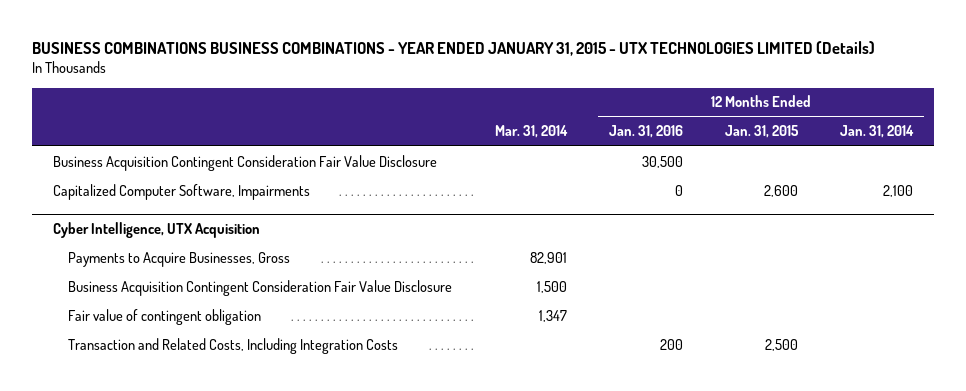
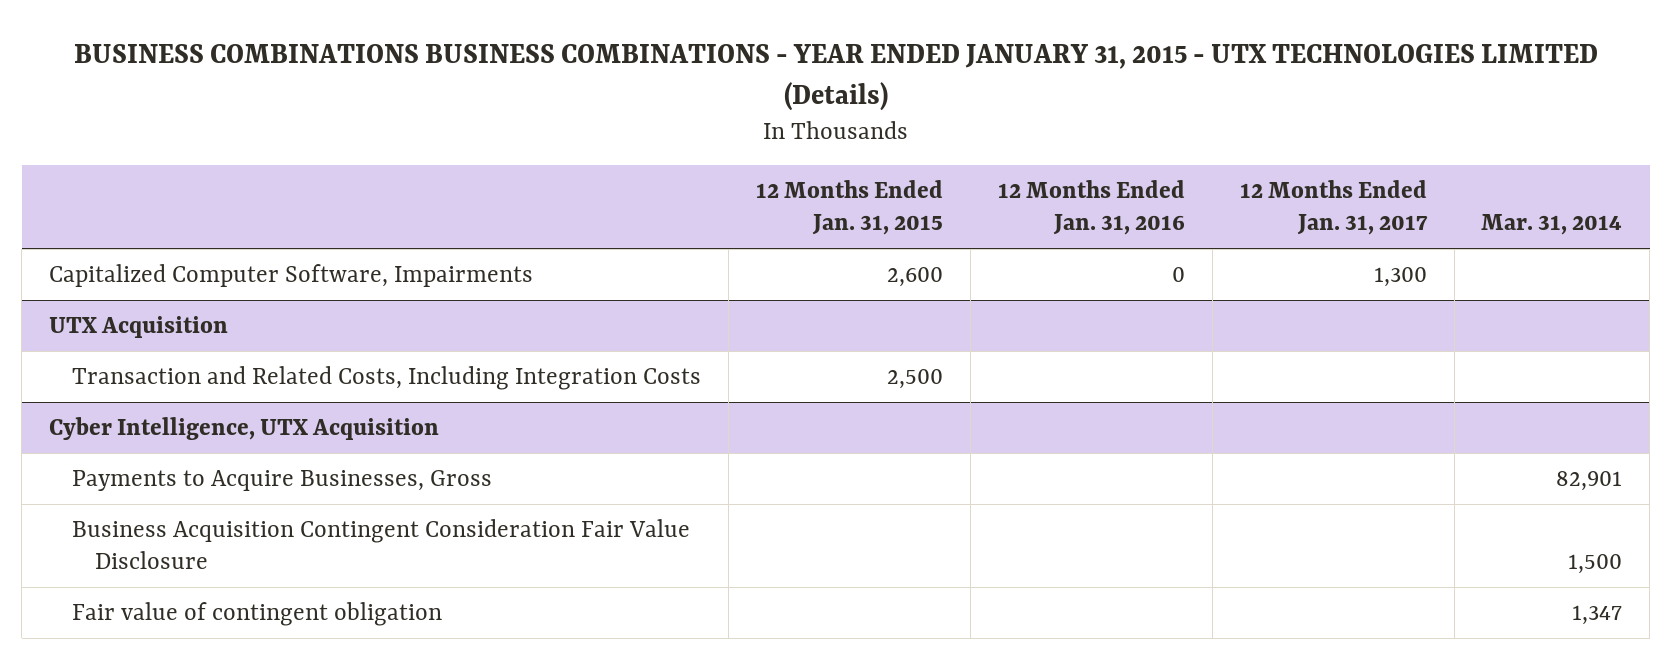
[840,125,915,139] Jan. 31, 2014 -> none
none -> [1239,180,1428,236] 12 Months Ended Jan. 31, 2017
[52,154,437,171] Business Acquisition Contingent Consideration Fair Value Disclosure -> none
none -> [49,315,229,338] UTX Acquisition
none -> [72,365,702,390] Transaction and Related Costs, Including Integration Costs
[68,337,399,354] Transaction and Related Costs, Including Integration Costs -> none

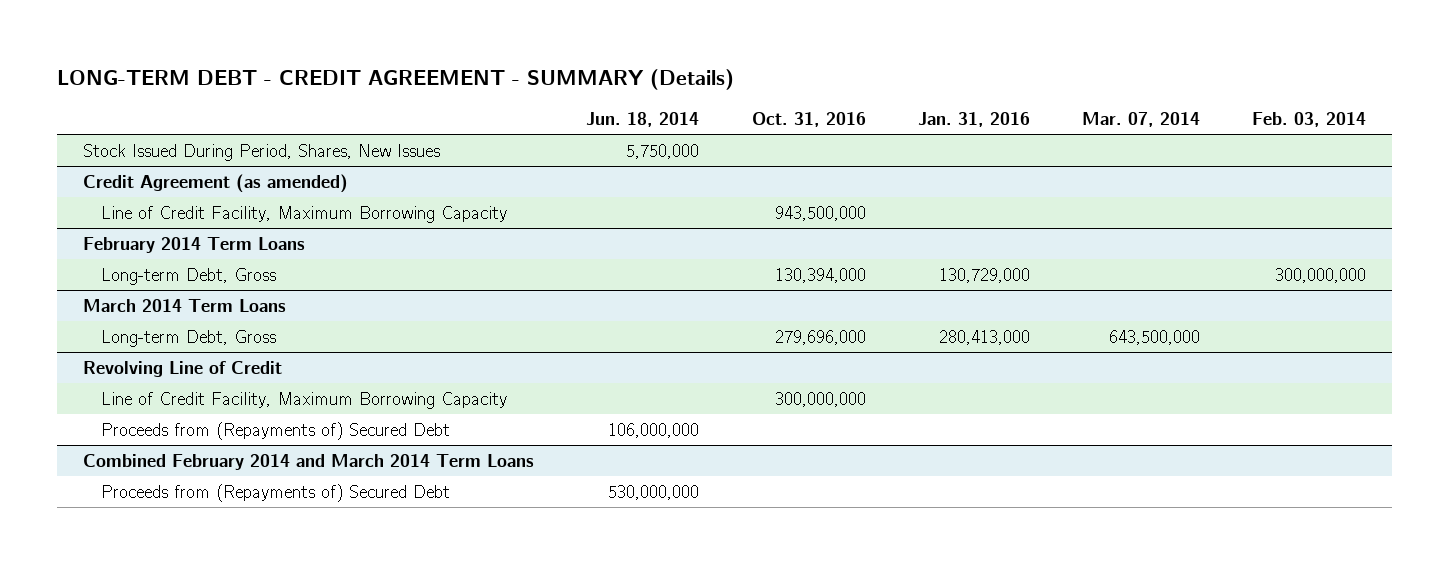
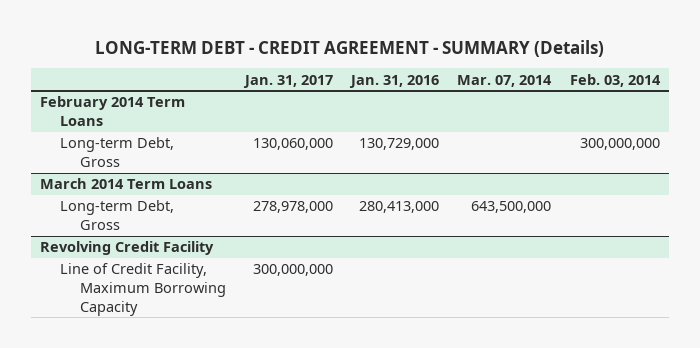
[586,111,700,127] Jun. 18, 2014 -> none
[751,111,866,127] Oct. 31, 2016 -> none
none -> [242,74,333,88] Jan. 31, 2017
[82,143,440,161] Stock Issued During Period, Shares, New Issues -> none
[82,173,348,193] Credit Agreement (as amended) -> none
[100,205,507,223] Line of Credit Facility, Maximum Borrowing Capacity -> none
[82,360,282,377] Revolving Line of Credit -> [40,241,215,256] Revolving Credit Facility
[100,421,450,440] Proceeds from (Repayments of) Secured Debt -> none
[82,453,534,470] Combined February 2014 and March 2014 Term Loans -> none
[100,483,450,502] Proceeds from (Repayments of) Secured Debt -> none

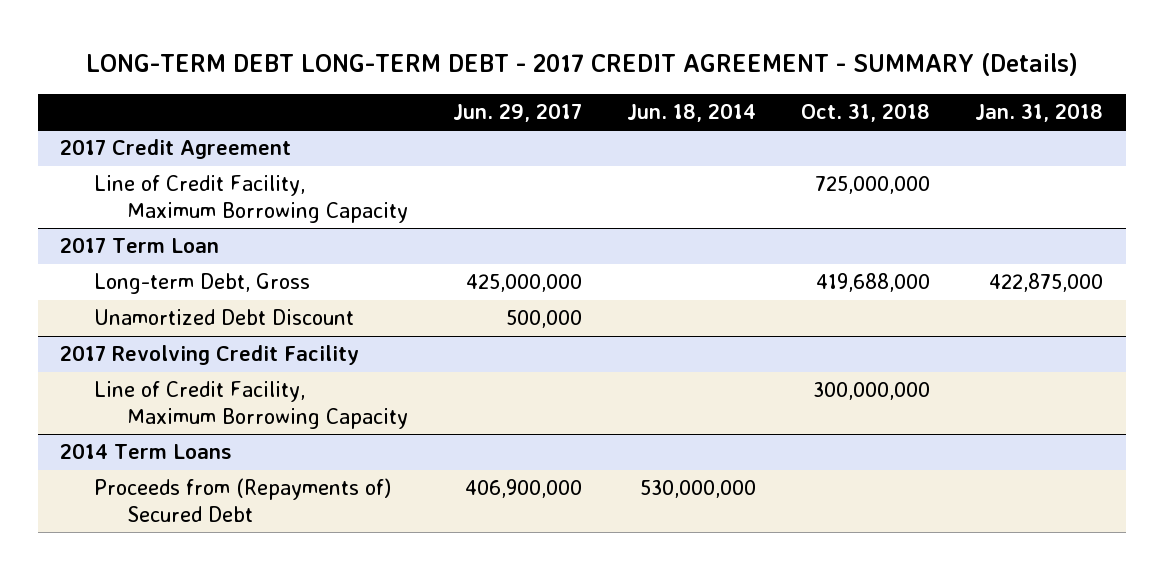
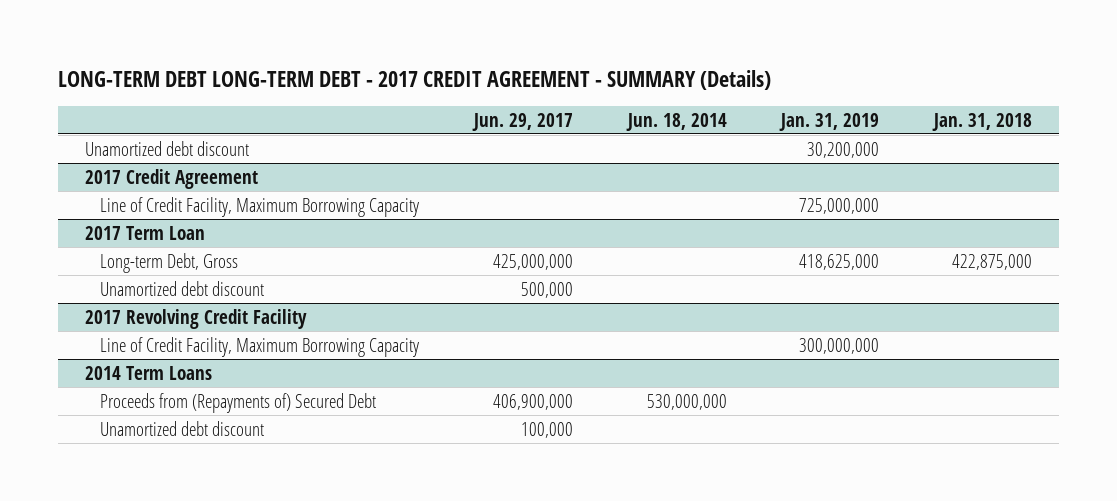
[801,102,931,122] Oct. 31, 2018 -> none
none -> [779,112,880,131] Jan. 31, 2019
none -> [85,140,250,156] Unamortized debt discount
[93,309,354,326] Unamortized Debt Discount -> [100,280,265,296] Unamortized debt discount
none -> [100,420,265,436] Unamortized debt discount

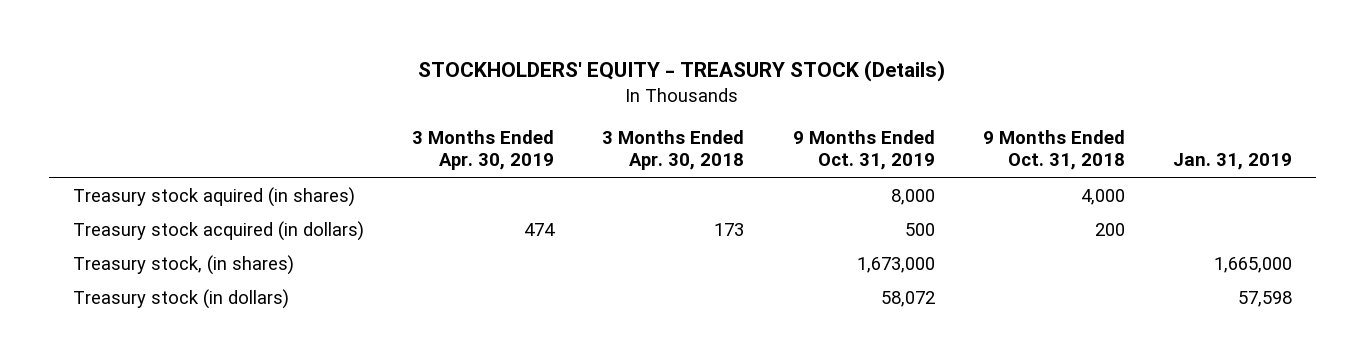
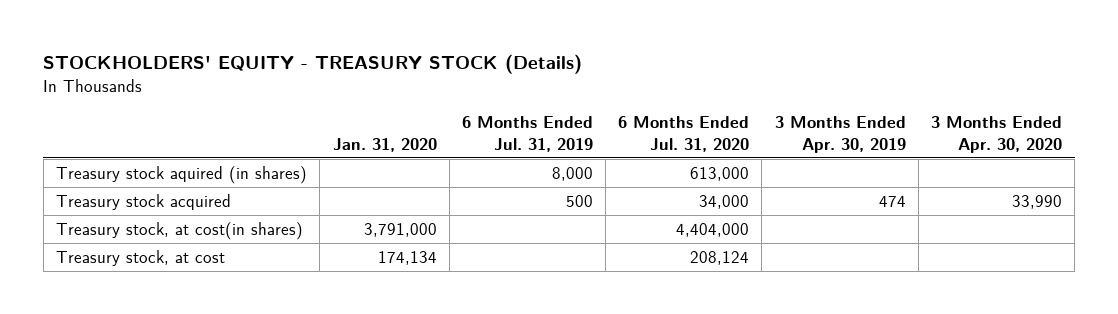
[602,129,745,171] 3 Months Ended Apr. 30, 2018 -> none
[792,129,935,171] 9 Months Ended Oct. 31, 2019 -> none
[982,129,1125,171] 9 Months Ended Oct. 31, 2018 -> none
[1173,153,1293,171] Jan. 31, 2019 -> none
none -> [332,137,437,152] Jan. 31, 2020
none -> [461,116,593,152] 6 Months Ended Jul. 31, 2019
none -> [618,116,750,152] 6 Months Ended Jul. 31, 2020
none -> [930,116,1062,153] 3 Months Ended Apr. 30, 2020
[72,220,364,241] Treasury stock acquired (in dollars) -> [56,193,232,210] Treasury stock acquired
[72,254,294,275] Treasury stock, (in shares) -> [56,221,304,240] Treasury stock, at cost(in shares)
[72,288,289,309] Treasury stock (in dollars) -> [56,249,226,266] Treasury stock, at cost

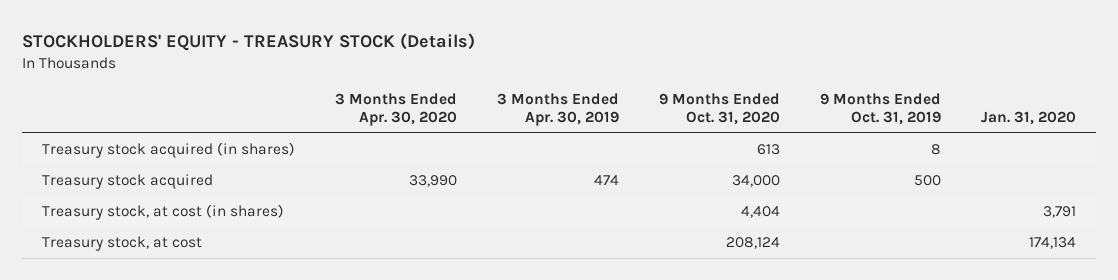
[461,116,593,152] 6 Months Ended Jul. 31, 2019 -> none
[618,116,750,152] 6 Months Ended Jul. 31, 2020 -> none
none -> [659,93,781,126] 9 Months Ended Oct. 31, 2020
none -> [819,93,941,126] 9 Months Ended Oct. 31, 2019
[56,165,308,184] Treasury stock aquired (in shares) -> [42,142,296,159] Treasury stock acquired (in shares)
[56,221,304,240] Treasury stock, at cost(in shares) -> [42,204,285,221] Treasury stock, at cost (in shares)
[363,222,437,237] 3,791,000 -> [1042,206,1076,219] 3,791

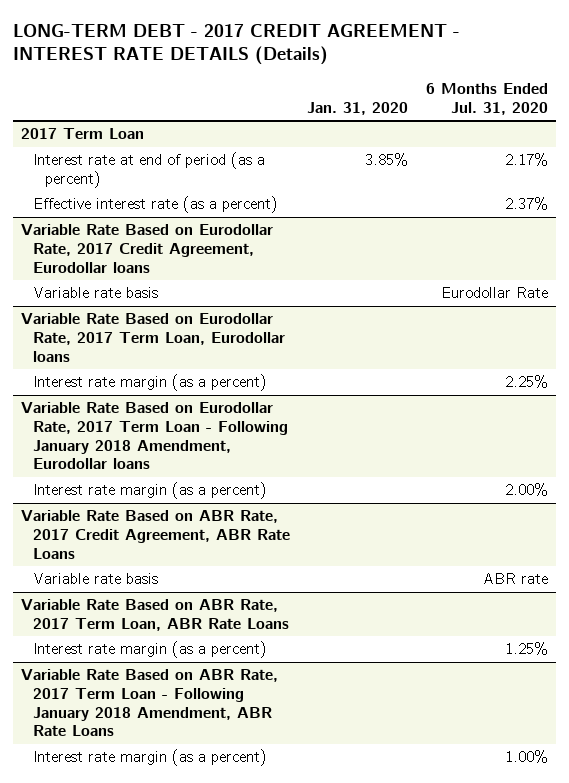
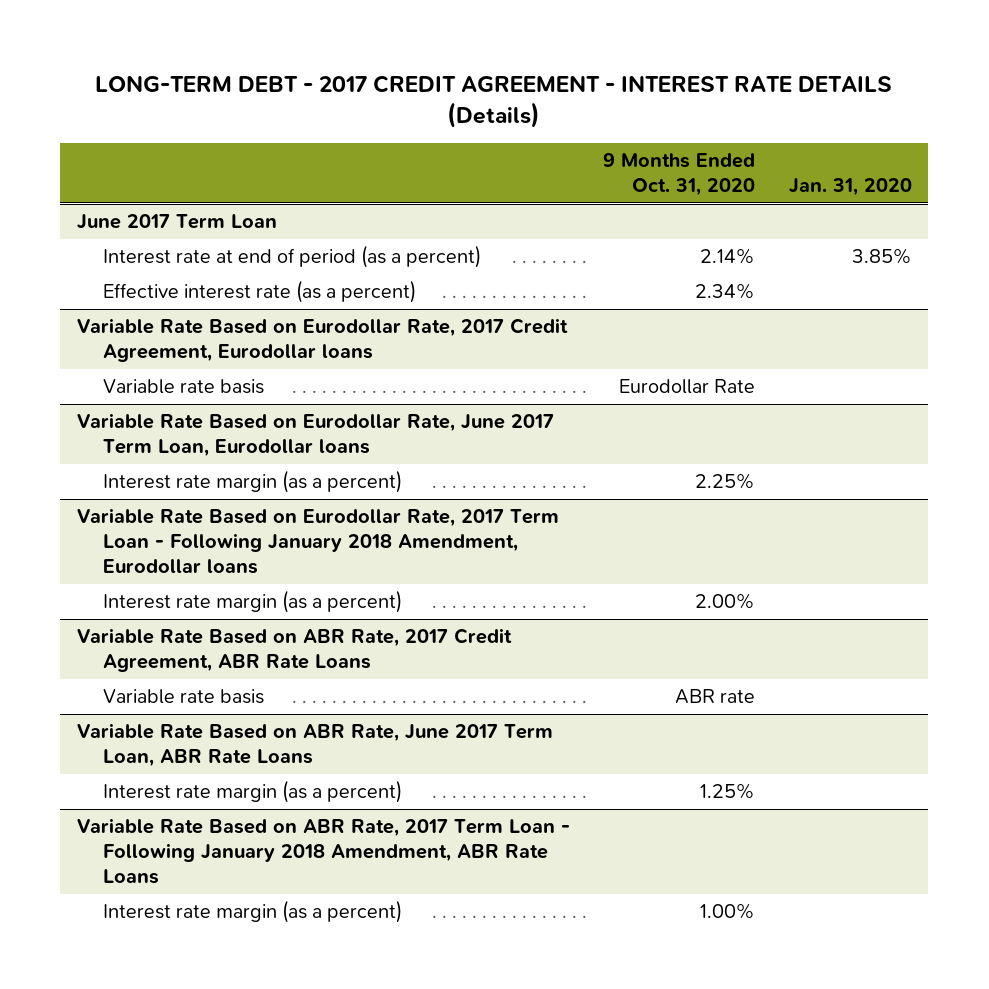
[425,82,548,115] 6 Months Ended Jul. 31, 2020 -> none
none -> [603,153,756,196] 9 Months Ended Oct. 31, 2020
[21,128,145,140] 2017 Term Loan -> [77,214,278,231] June 2017 Term Loan
[21,313,286,362] Variable Rate Based on Eurodollar Rate, 2017 Term Loan, Eurodollar loans -> [77,413,555,458] Variable Rate Based on Eurodollar Rate, June 2017 Term Loan, Eurodollar loans
[21,599,290,631] Variable Rate Based on ABR Rate, 2017 Term Loan, ABR Rate Loans -> [77,723,554,768] Variable Rate Based on ABR Rate, June 2017 Term Loan, ABR Rate Loans

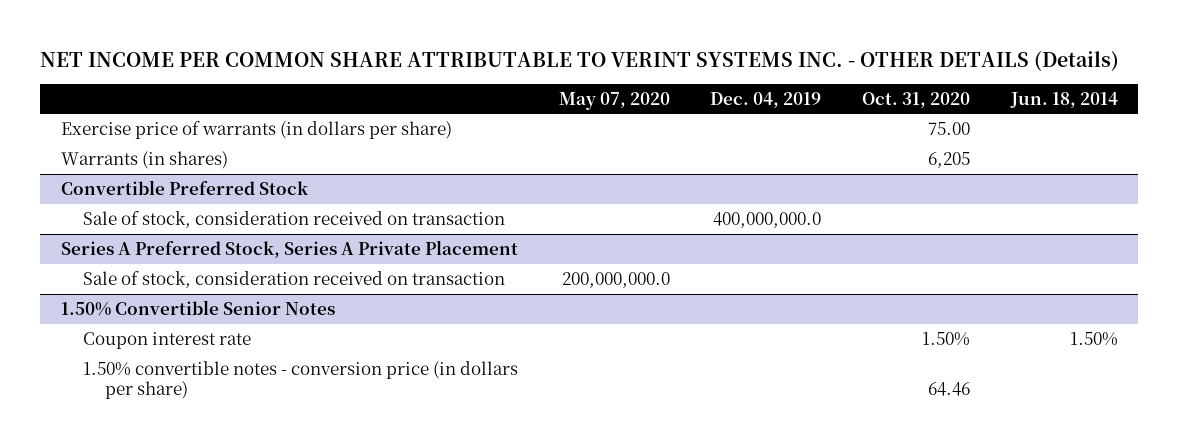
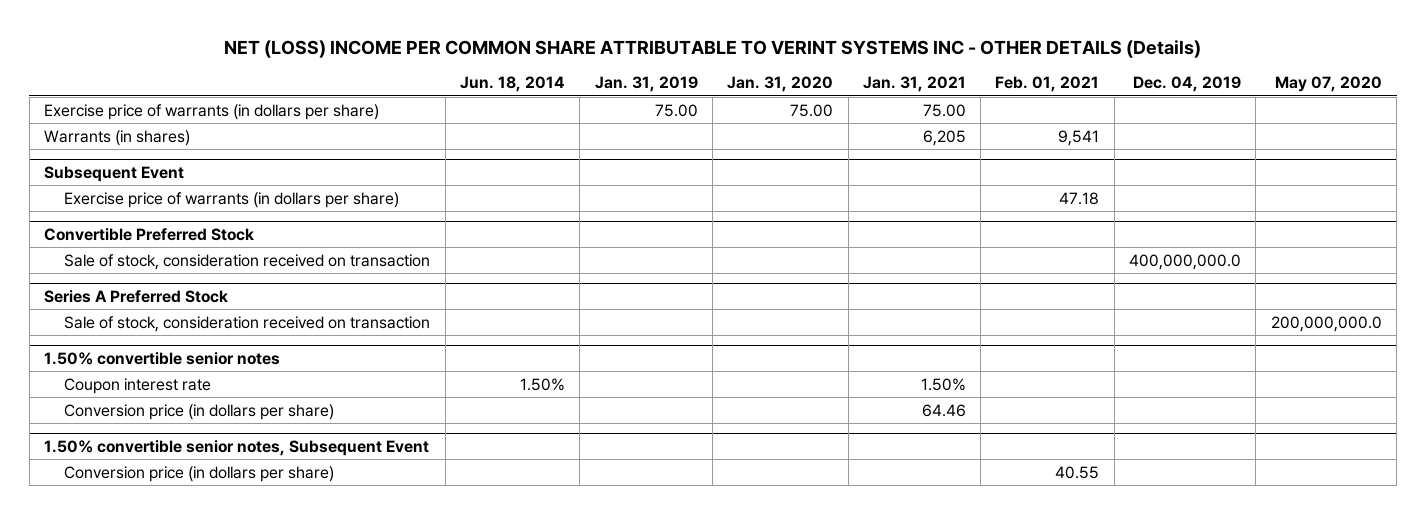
[40,50,1120,71] NET INCOME PER COMMON SHARE ATTRIBUTABLE TO VERINT SYSTEMS INC. - OTHER DETAILS (Details) -> [223,39,1201,58] NET (LOSS) INCOME PER COMMON SHARE ATTRIBUTABLE TO VERINT SYSTEMS INC - OTHER DETAILS (Details)
[862,91,971,108] Oct. 31, 2020 -> none
none -> [594,76,698,93] Jan. 31, 2019
none -> [727,76,834,93] Jan. 31, 2020
none -> [862,76,966,93] Jan. 31, 2021
none -> [995,76,1100,93] Feb. 01, 2021
none -> [43,165,184,182] Subsequent Event
none -> [64,191,400,208] Exercise price of warrants (in dollars per share)
[60,239,518,258] Series A Preferred Stock, Series A Private Placement -> [43,289,228,303] Series A Preferred Stock
[60,299,335,316] 1.50% Convertible Senior Notes -> [43,351,280,365] 1.50% convertible senior notes
[82,360,518,400] 1.50% convertible notes - conversion price (in dollars per share) -> [64,403,335,420] Conversion price (in dollars per share)
none -> [43,439,429,456] 1.50% convertible senior notes, Subsequent Event
none -> [64,465,335,482] Conversion price (in dollars per share)

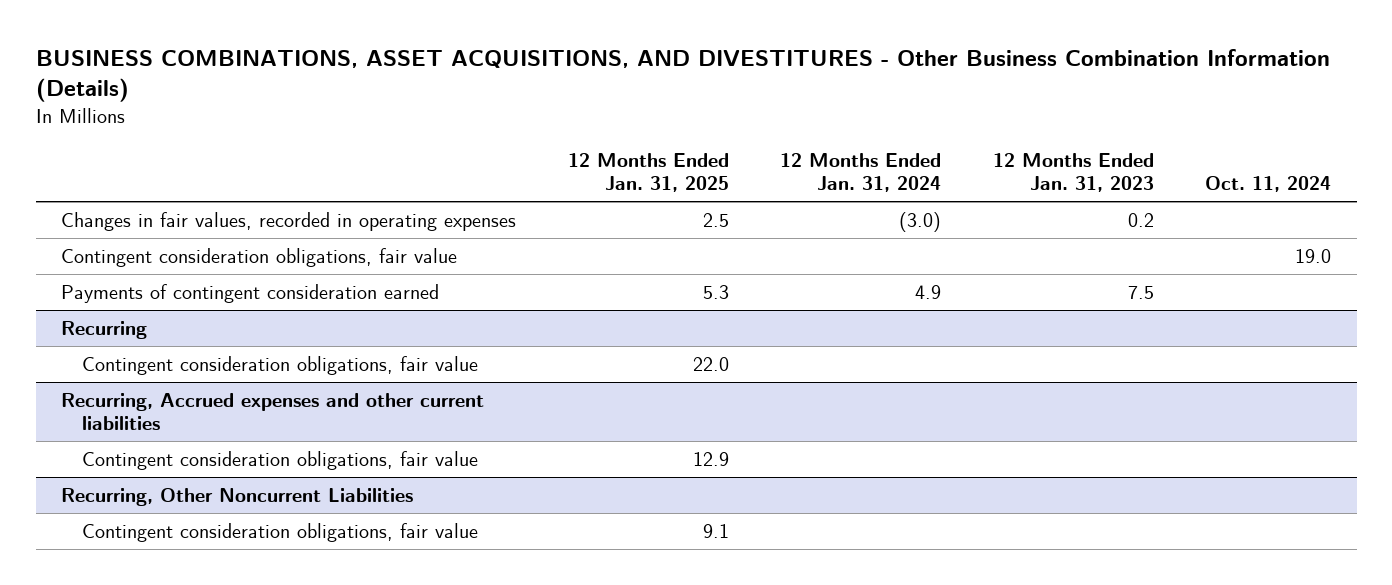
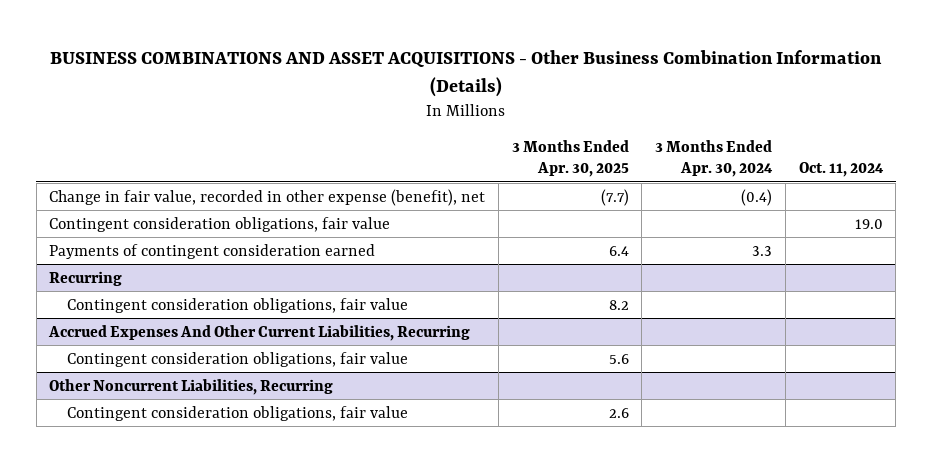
[35,49,1330,103] BUSINESS COMBINATIONS, ASSET ACQUISITIONS, AND DIVESTITURES - Other Business Combination Information (Details) -> [49,49,882,97] BUSINESS COMBINATIONS AND ASSET ACQUISITIONS - Other Business Combination Information (Details)
[567,153,729,192] 12 Months Ended Jan. 31, 2025 -> none
[780,153,942,192] 12 Months Ended Jan. 31, 2024 -> none
[992,153,1154,192] 12 Months Ended Jan. 31, 2023 -> none
none -> [511,140,629,178] 3 Months Ended Apr. 30, 2025
none -> [655,140,774,178] 3 Months Ended Apr. 30, 2024
[61,211,517,231] Changes in fair values, recorded in operating expenses -> [49,188,486,206] Change in fair value, recorded in other expense (benefit), net
[61,392,485,430] Recurring, Accrued expenses and other current liabilities -> [48,324,471,341] Accrued Expenses And Other Current Liabilities, Recurring
[61,487,414,506] Recurring, Other Noncurrent Liabilities -> [49,378,334,395] Other Noncurrent Liabilities, Recurring

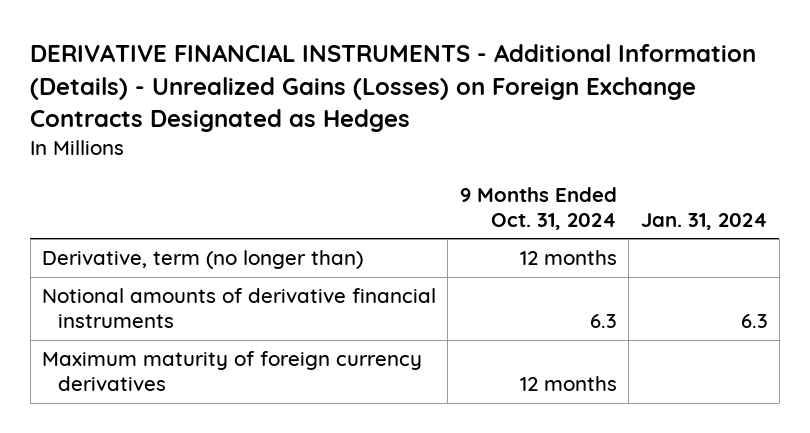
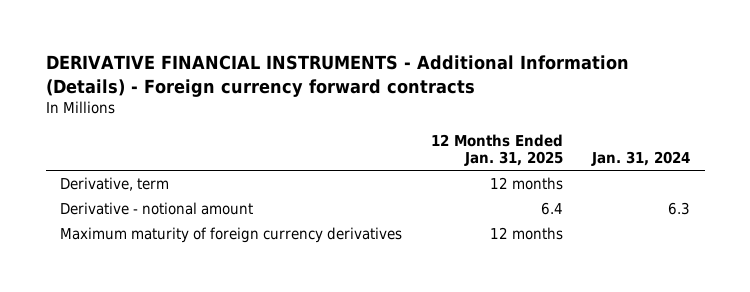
[30,44,757,132] DERIVATIVE FINANCIAL INSTRUMENTS - Additional Information (Details) - Unrealized Gains (Losses) on Foreign Exchange Contracts Designated as Hedges -> [45,55,629,97] DERIVATIVE FINANCIAL INSTRUMENTS - Additional Information (Details) - Foreign currency forward contracts
[459,186,617,230] 9 Months Ended Oct. 31, 2024 -> none
none -> [431,133,564,167] 12 Months Ended Jan. 31, 2025
[42,250,364,270] Derivative, term (no longer than) -> [60,177,170,192] Derivative, term
[42,288,437,329] Notional amounts of derivative financial instruments -> [60,202,254,216] Derivative - notional amount

